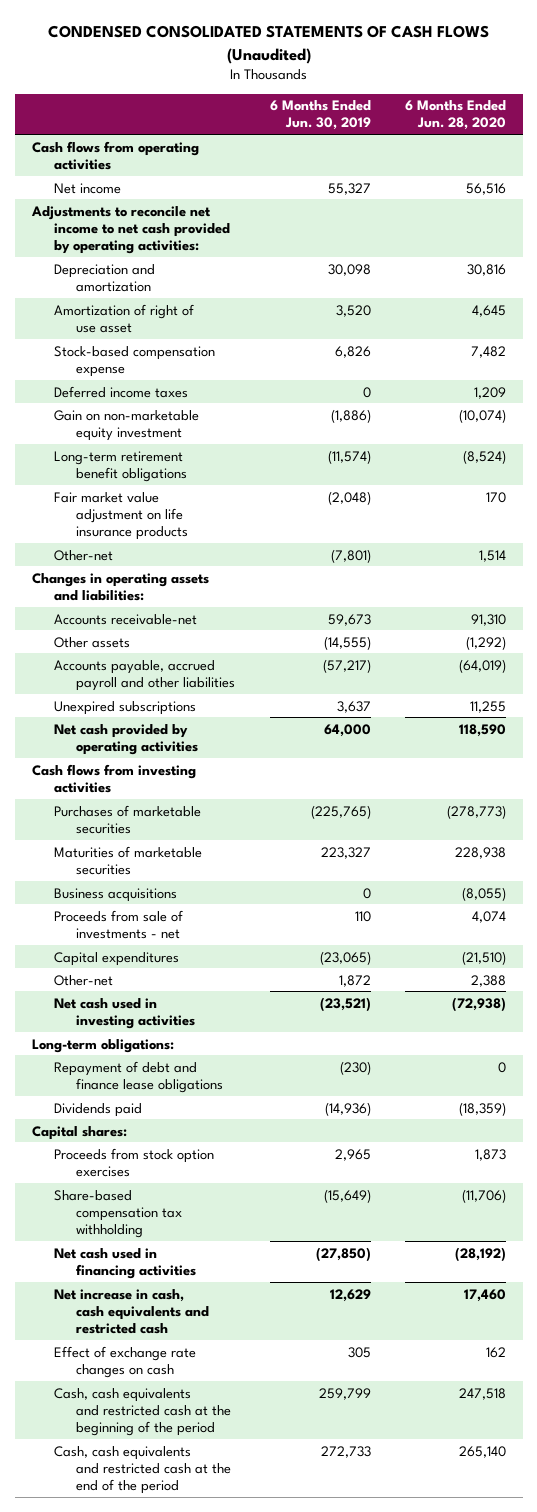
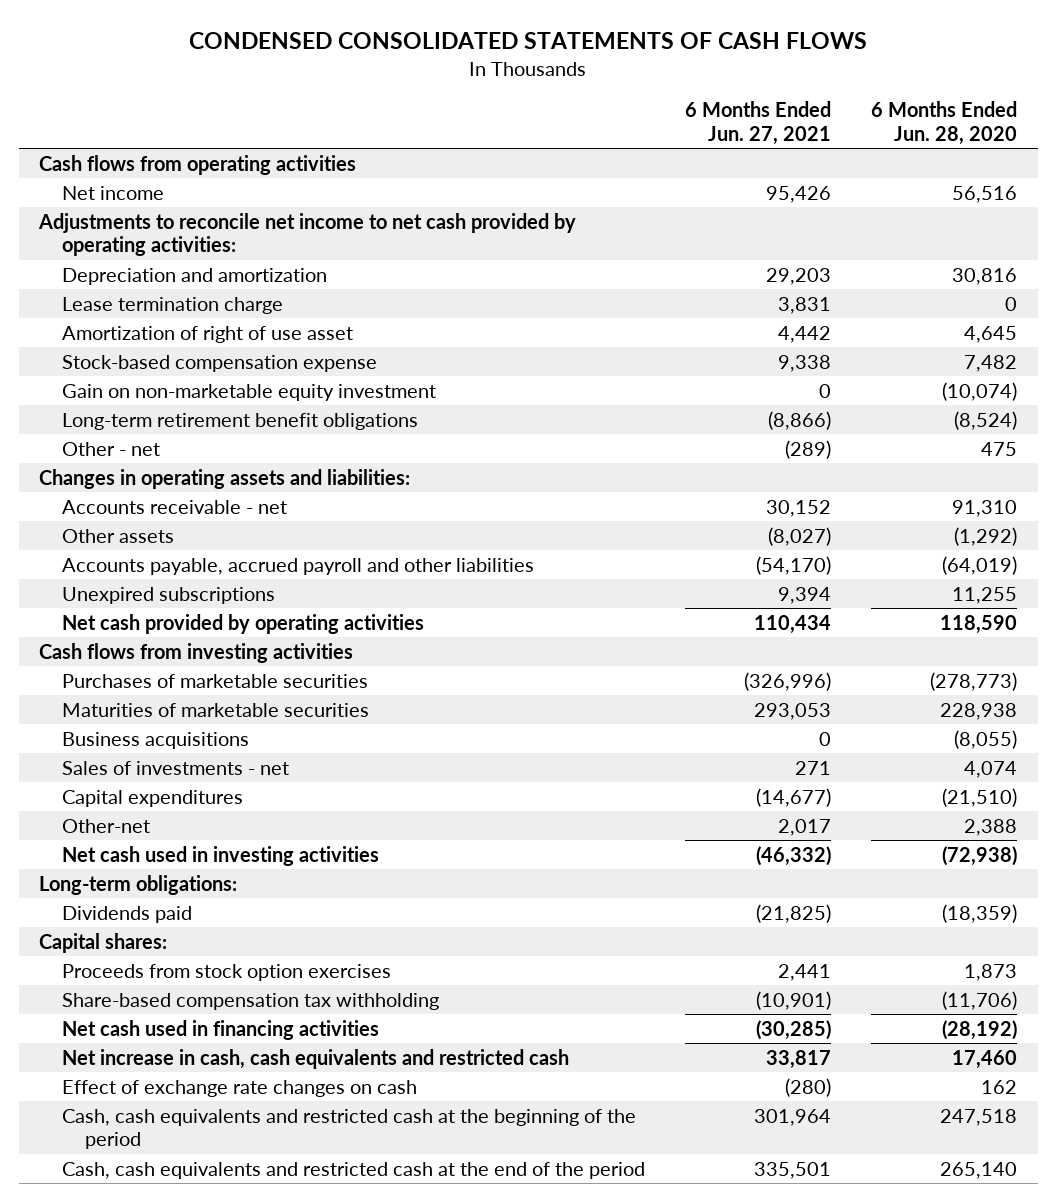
[47,25,489,64] CONDENSED CONSOLIDATED STATEMENTS OF CASH FLOWS (Unaudited) -> [189,32,868,50] CONDENSED CONSOLIDATED STATEMENTS OF CASH FLOWS
[269,100,371,131] 6 Months Ended Jun. 30, 2019 -> none
none -> [685,101,832,145] 6 Months Ended Jun. 27, 2021
none -> [62,296,284,314] Lease termination charge
[54,385,189,398] Deferred income taxes -> none
[54,491,189,540] Fair market value adjustment on life insurance products -> none
[54,549,114,561] Other-net -> [62,441,161,456] Other - net
[478,549,506,562] 1,514 -> [981,441,1018,456] 475
[54,613,198,625] Accounts receivable-net -> [62,499,288,514] Accounts receivable - net
[54,909,184,939] Proceeds from sale of investments - net -> [62,760,290,775] Sales of investments - net
[54,1060,224,1093] Repayment of debt and finance lease obligations -> none

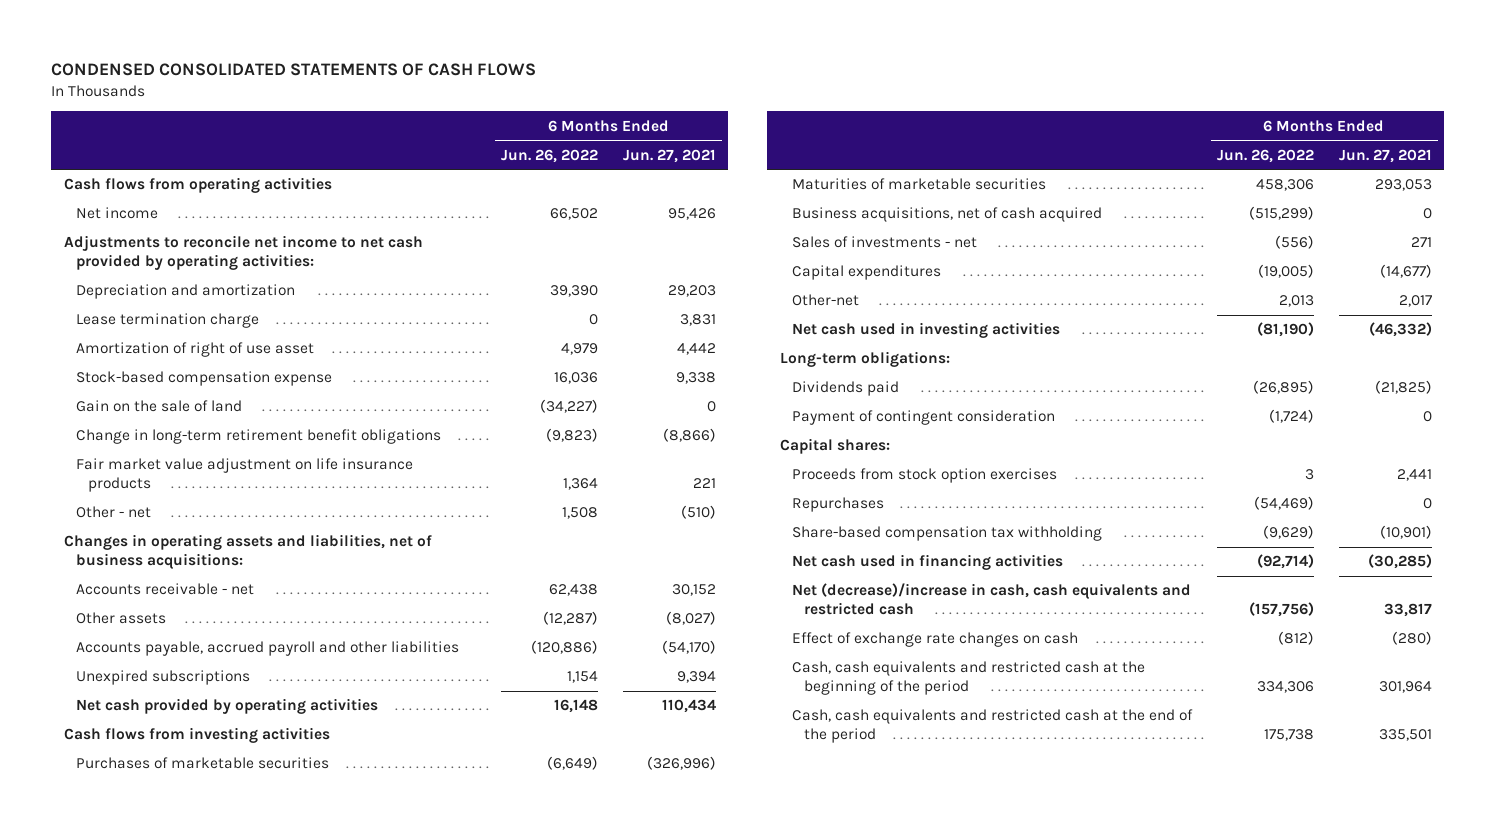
[871,101,1018,145] 6 Months Ended Jun. 28, 2020 -> none
none -> [501,148,599,163] Jun. 26, 2022
[62,383,437,401] Gain on non-marketable equity investment -> [76,400,243,413] Gain on the sale of land
[62,412,419,430] Long-term retirement benefit obligations -> [76,429,442,445] Change in long-term retirement benefit obligations
none -> [76,458,414,493] Fair market value adjustment on life insurance products
[785,439,832,459] (289) -> [680,505,716,520] (510)
[39,468,411,489] Changes in operating assets and liabilities: -> [63,534,432,570] Changes in operating assets and liabilities, net of business acquisitions:
[62,731,250,749] Business acquisitions -> [791,207,1102,223] Business acquisitions, net of cash acquired
none -> [791,410,1055,426] Payment of contingent consideration
none -> [791,497,884,513] Repurchases
[62,1048,570,1069] Net increase in cash, cash equivalents and restricted cash -> [791,583,1191,616] Net (decrease)/increase in cash, cash equivalents and restricted cash

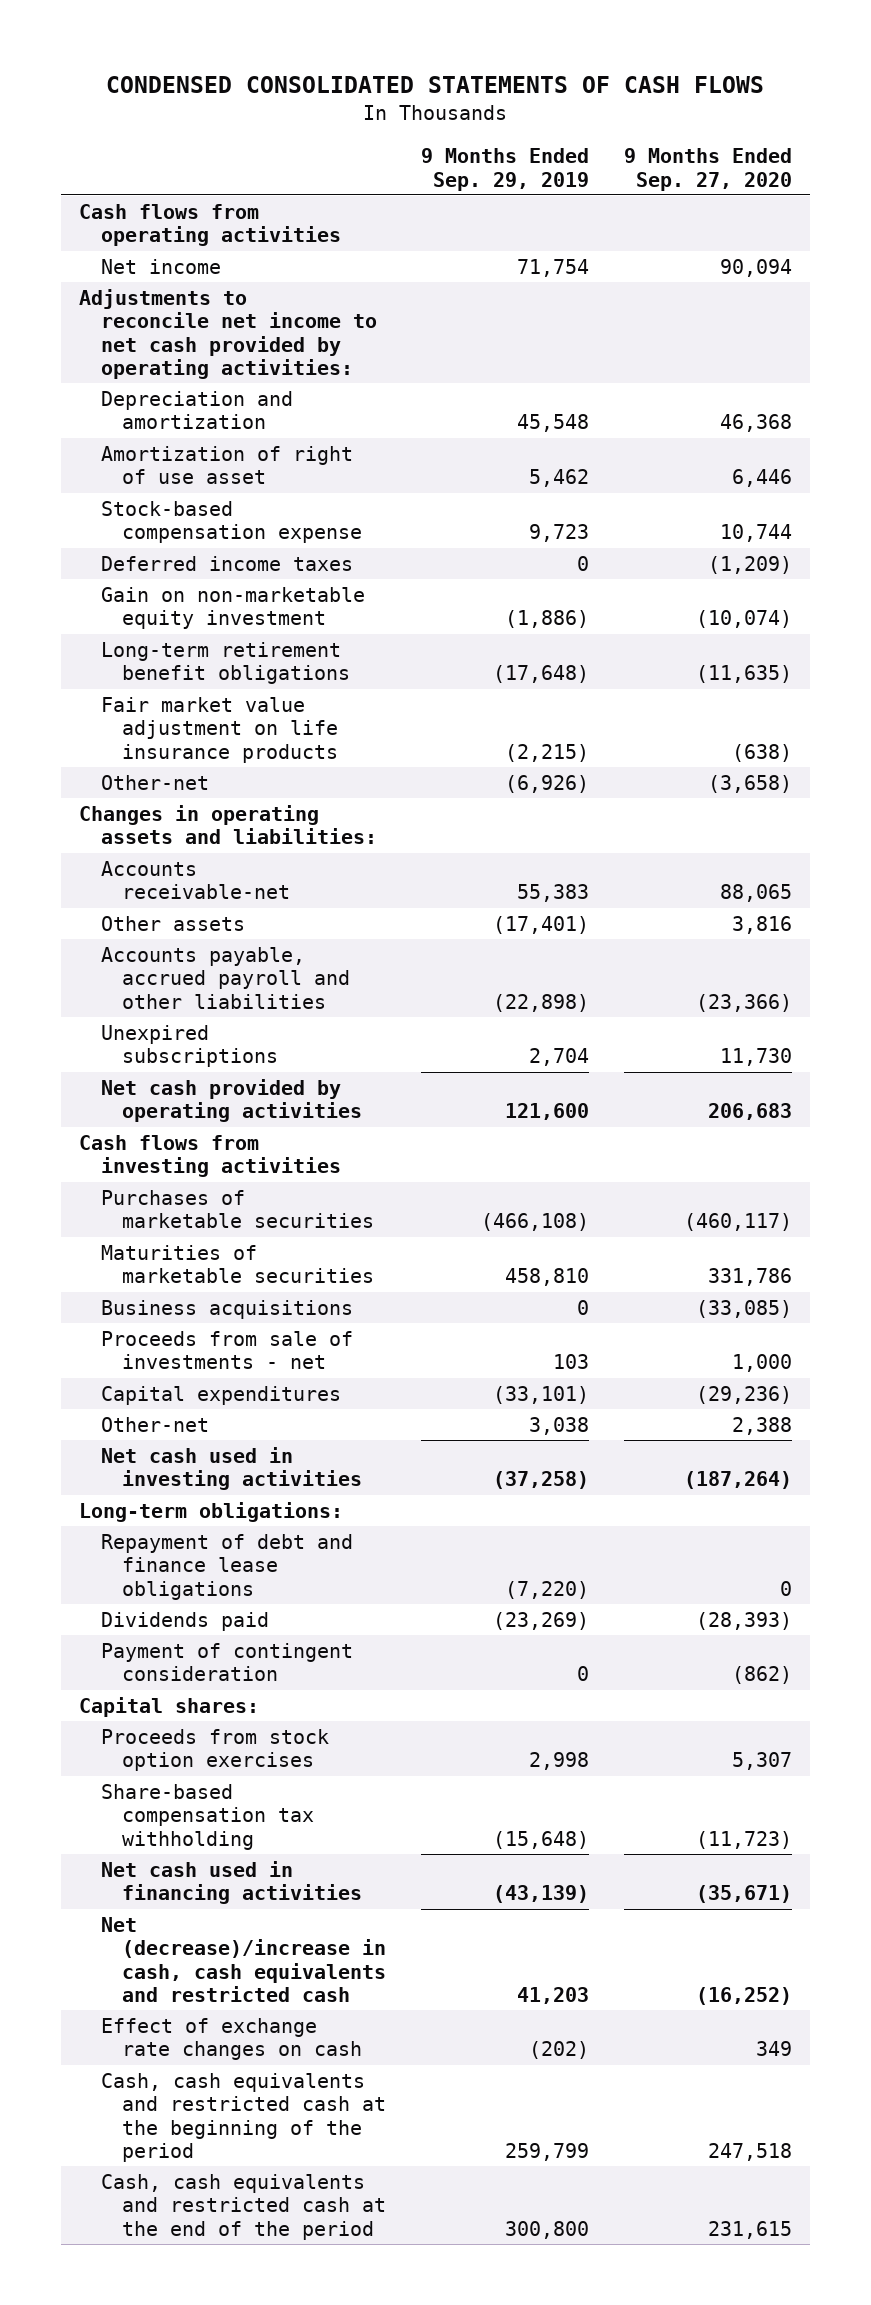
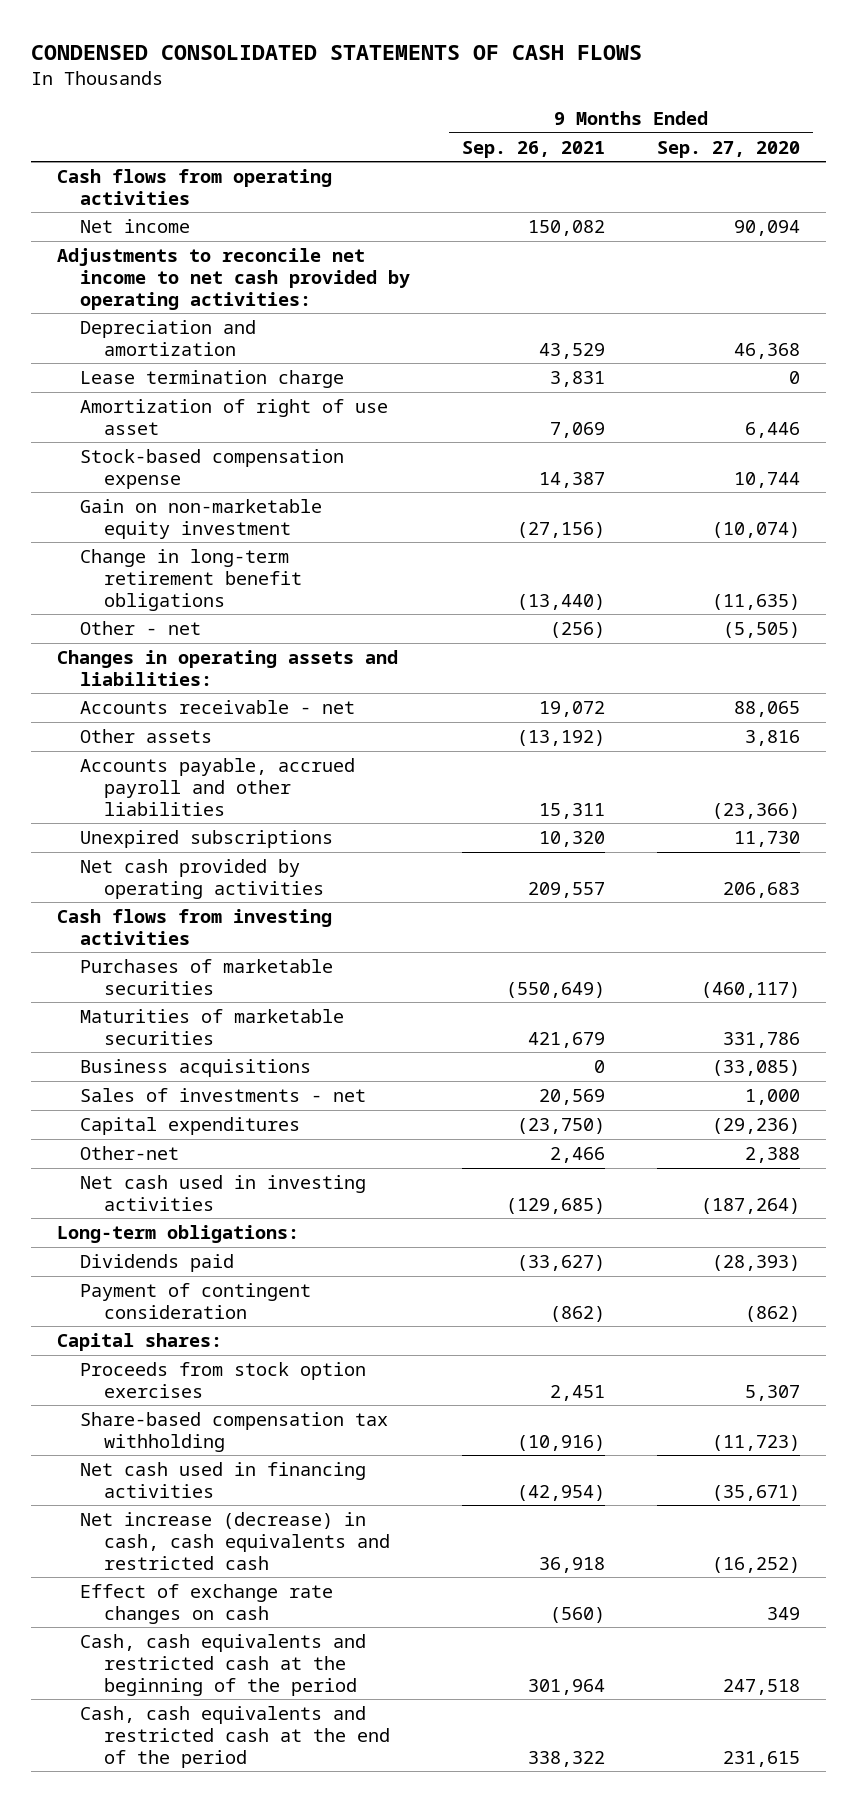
[421,148,590,191] 9 Months Ended Sep. 29, 2019 -> none
none -> [462,140,606,158] Sep. 26, 2021
none -> [80,370,345,389] Lease termination charge
[100,555,353,571] Deferred income taxes -> none
[100,696,339,763] Fair market value adjustment on life insurance products -> none
[100,641,351,685] Long-term retirement benefit obligations -> [80,549,302,611] Change in long-term retirement benefit obligations
[100,774,209,790] Other-net -> [80,621,202,636] Other - net
[708,774,793,793] (3,658) -> [723,622,801,639] (5,505)
[100,860,291,900] Accounts receivable-net -> [80,700,356,715] Accounts receivable - net
[100,1330,353,1370] Proceeds from sale of investments - net -> [80,1088,367,1103] Sales of investments - net
[100,1533,353,1600] Repayment of debt and finance lease obligations -> none
[100,1916,387,2003] Net (decrease)/increase in cash, cash equivalents and restricted cash -> [80,1512,390,1570] Net increase (decrease) in cash, cash equivalents and restricted cash

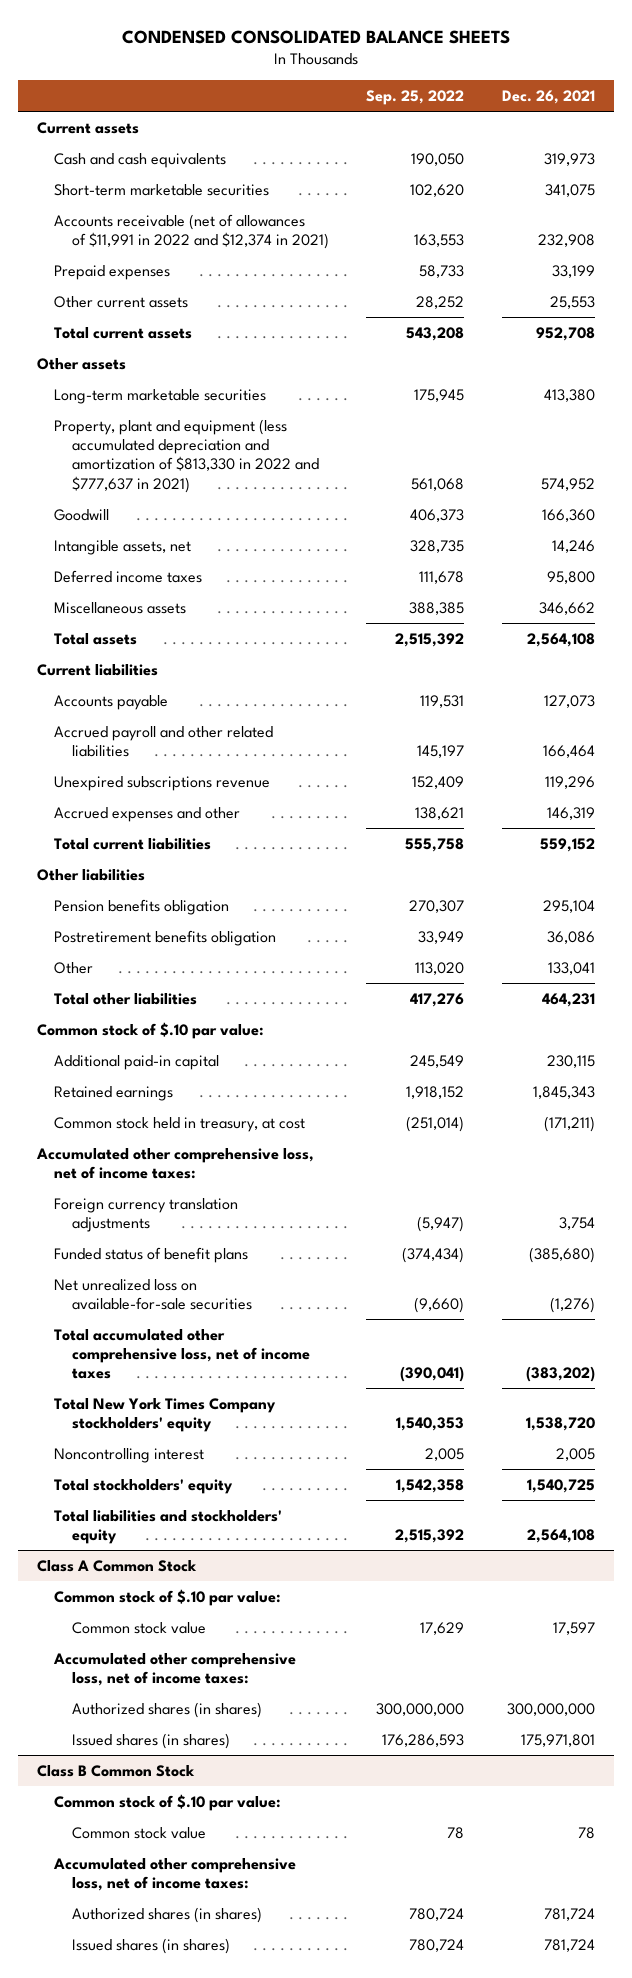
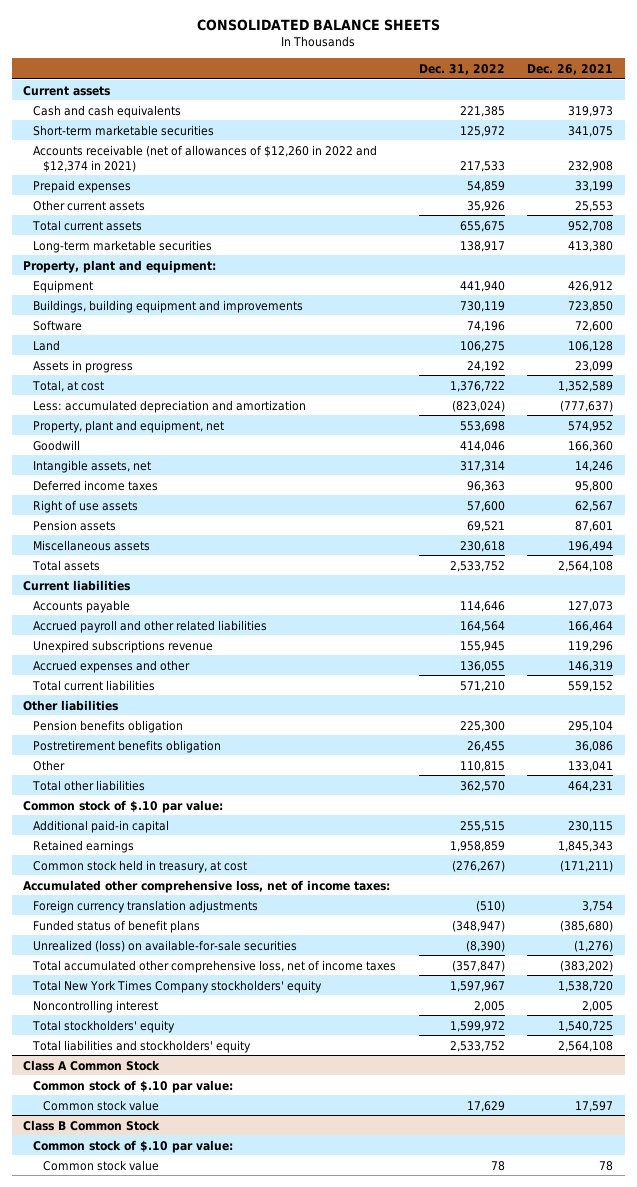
[121,29,510,44] CONDENSED CONSOLIDATED BALANCE SHEETS -> [197,19,441,32] CONSOLIDATED BALANCE SHEETS
[366,89,465,105] Sep. 25, 2022 -> none
none -> [418,63,505,75] Dec. 31, 2022
[54,213,329,250] Accounts receivable (net of allowances of $11,991 in 2022 and $12,374 in 2021) -> [33,144,378,172] Accounts receivable (net of allowances of $12,260 in 2022 and $12,374 in 2021)
[36,357,126,370] Other assets -> none
none -> [23,259,217,273] Property, plant and equipment:
none -> [33,279,94,293] Equipment
none -> [33,299,304,313] Buildings, building equipment and improvements
none -> [33,319,83,331] Software
none -> [33,339,61,351] Land
none -> [33,359,134,373] Assets in progress
none -> [32,379,105,392] Total, at cost
none -> [33,399,307,413] Less: accumulated depreciation and amortization
[54,418,319,493] Property, plant and equipment (less accumulated depreciation and amortization of $813,330 in 2022 and $777,637 in 2021) -> [33,419,225,433] Property, plant and equipment, net
none -> [33,499,139,513] Right of use assets
none -> [33,519,117,531] Pension assets
[539,601,596,615] 346,662 -> [568,540,614,552] 196,494
[54,1278,252,1311] Net unrealized loss on available-for-sale securities -> [33,939,298,952] Unrealized (loss) on available-for-sale securities
[53,1652,297,1687] Accumulated other comprehensive loss, net of income taxes: -> none
[71,1701,262,1718] Authorized shares (in shares) -> none
[71,1732,230,1749] Issued shares (in shares) -> none
[53,1857,297,1892] Accumulated other comprehensive loss, net of income taxes: -> none
[71,1906,262,1923] Authorized shares (in shares) -> none
[71,1937,230,1954] Issued shares (in shares) -> none

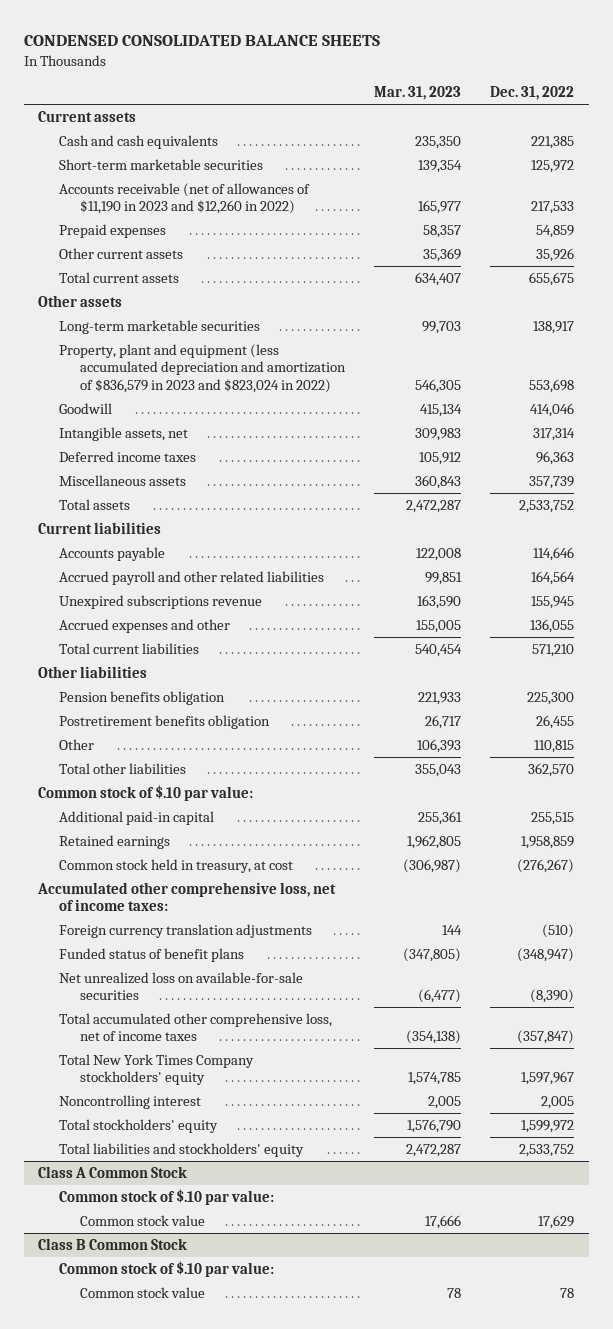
[197,19,441,32] CONSOLIDATED BALANCE SHEETS -> [23,35,380,47] CONDENSED CONSOLIDATED BALANCE SHEETS
[527,63,614,75] Dec. 26, 2021 -> none
none -> [374,86,462,101] Mar. 31, 2023
[33,144,378,172] Accounts receivable (net of allowances of $12,260 in 2022 and $12,374 in 2021) -> [59,182,311,215] Accounts receivable (net of allowances of $11,190 in 2023 and $12,260 in 2022)
none -> [38,294,123,307] Other assets
[23,259,217,273] Property, plant and equipment: -> none
[33,279,94,293] Equipment -> none
[33,299,304,313] Buildings, building equipment and improvements -> none
[33,319,83,331] Software -> none
[33,339,61,351] Land -> none
[33,359,134,373] Assets in progress -> none
[32,379,105,392] Total, at cost -> none
[33,399,307,413] Less: accumulated depreciation and amortization -> none
[33,419,225,433] Property, plant and equipment, net -> [59,343,346,393] Property, plant and equipment (less accumulated depreciation and amortization of $836,579 in 2023 and $823,024 in 2022)
[33,499,139,513] Right of use assets -> none
[33,519,117,531] Pension assets -> none
[459,540,505,552] 230,618 -> [529,475,575,489] 357,739
[33,939,298,952] Unrealized (loss) on available-for-sale securities -> [59,971,304,1001] Net unrealized loss on available-for-sale securities

